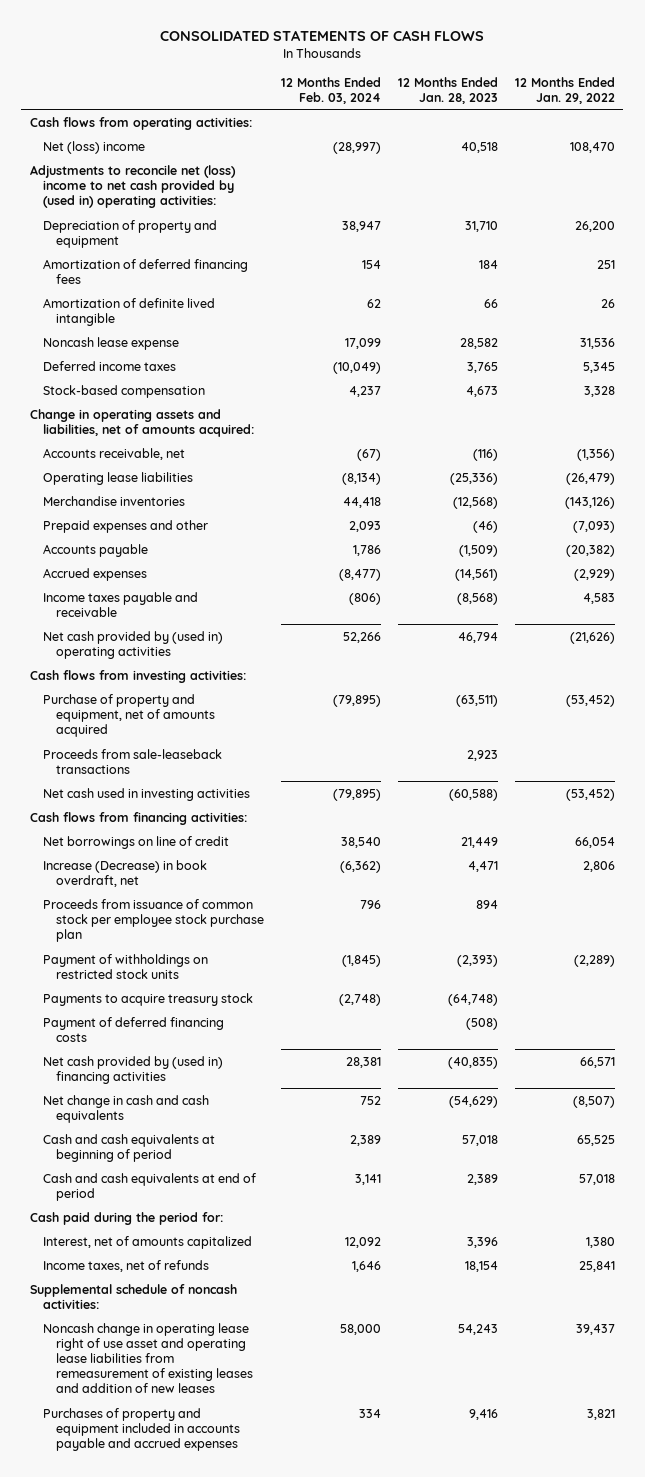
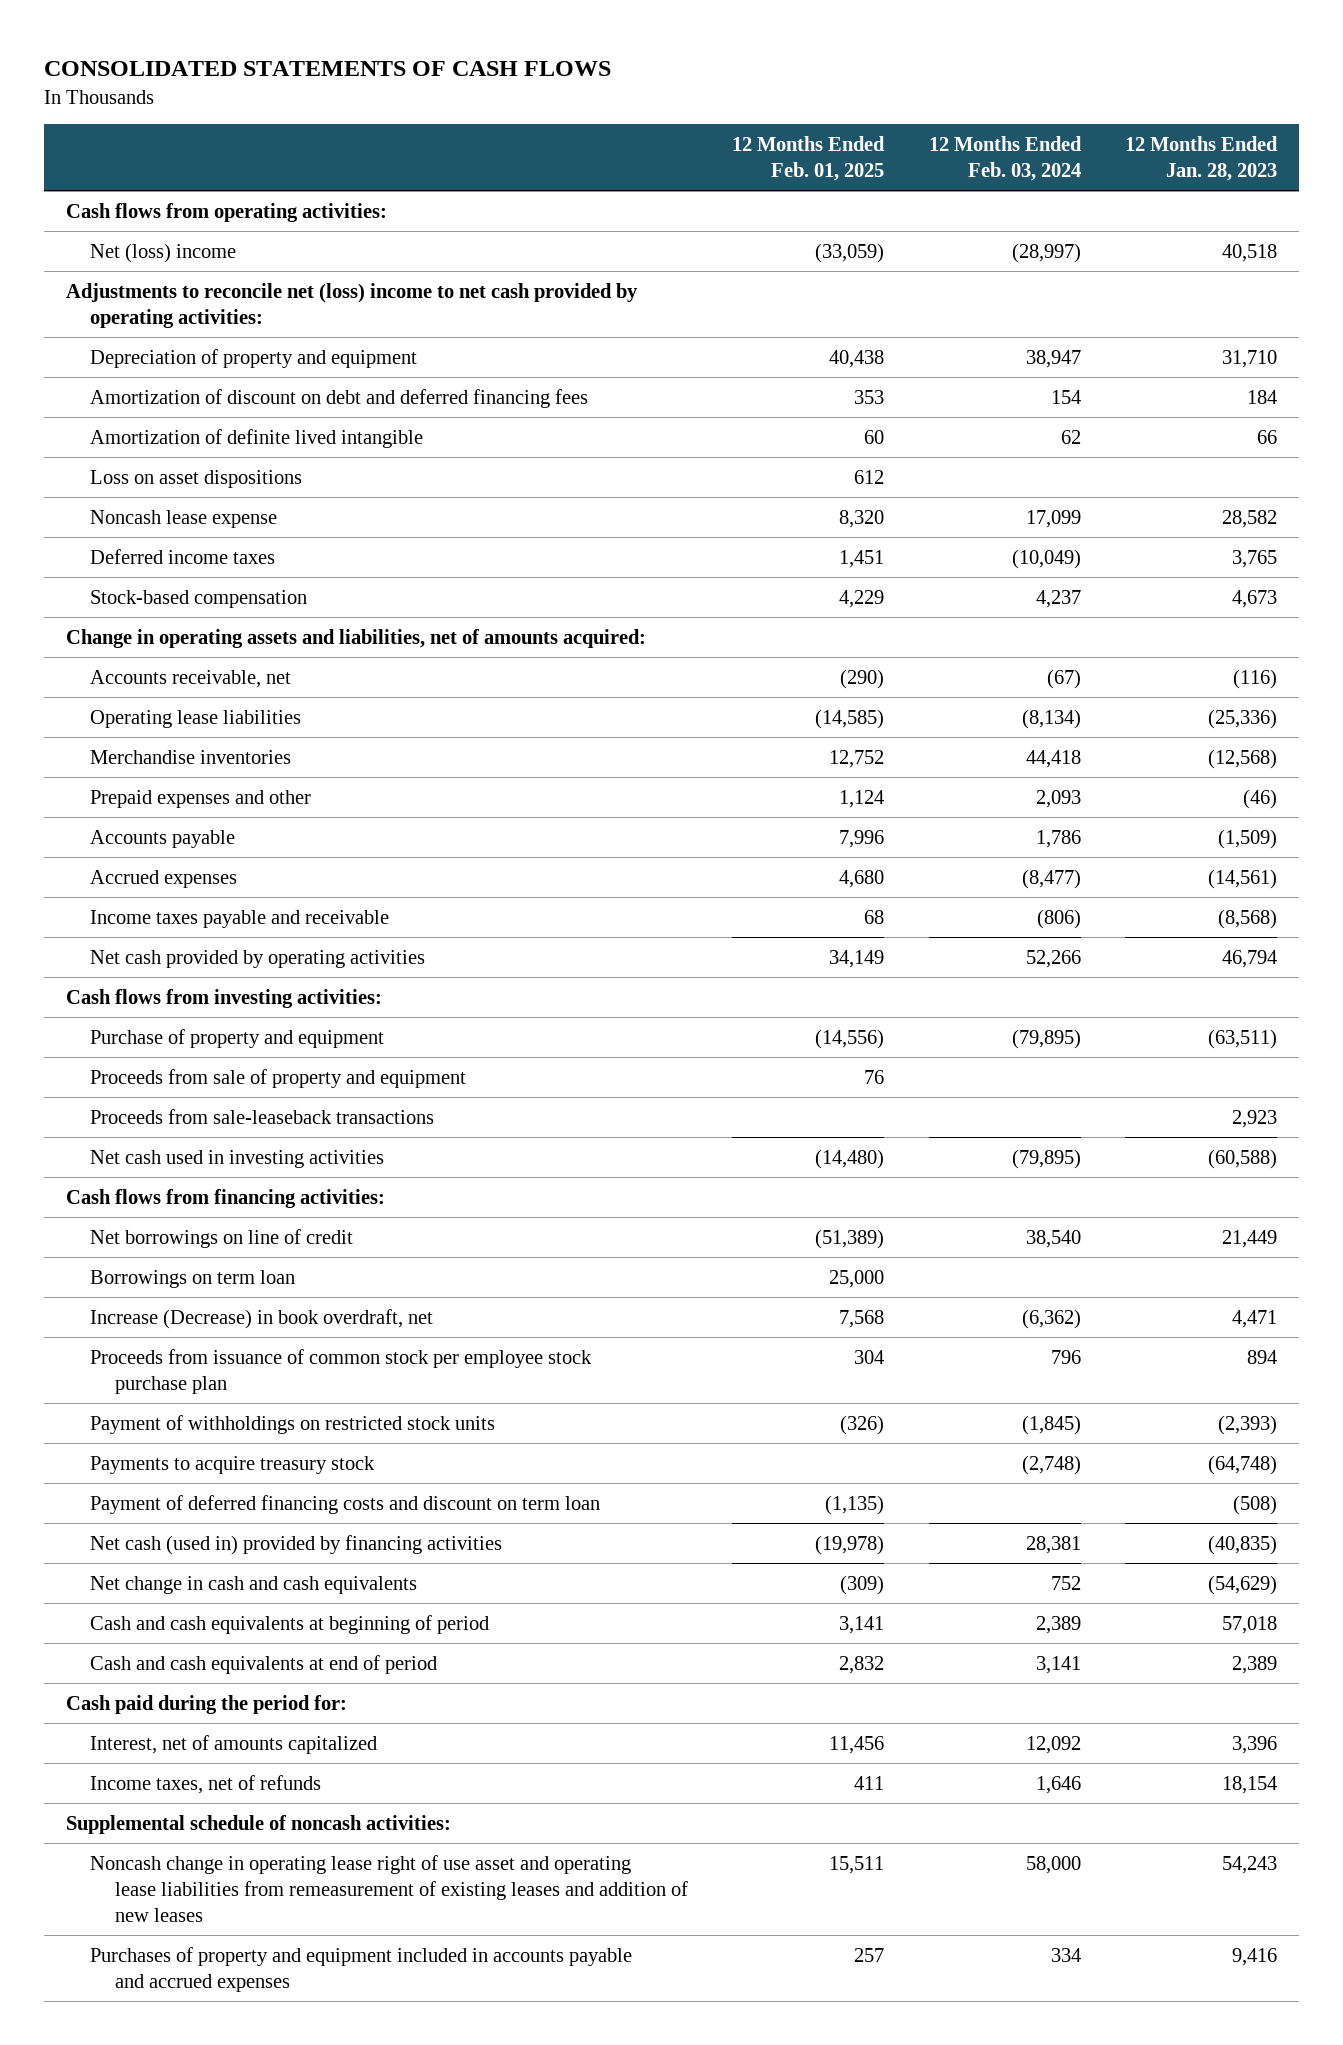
[514,76,615,104] 12 Months Ended Jan. 29, 2022 -> none
none -> [732,136,886,181] 12 Months Ended Feb. 01, 2025
[29,164,236,208] Adjustments to reconcile net (loss) income to net cash provided by (used in) operating activities: -> [65,282,638,328] Adjustments to reconcile net (loss) income to net cash provided by operating activities:
[42,258,248,284] Amortization of deferred financing fees -> [90,388,589,408] Amortization of discount on debt and deferred financing fees
none -> [90,469,303,488] Loss on asset dispositions
[42,630,223,659] Net cash provided by (used in) operating activities -> [90,949,426,968] Net cash provided by operating activities
[42,693,215,737] Purchase of property and equipment, net of amounts acquired -> [90,1028,385,1048] Purchase of property and equipment
none -> [90,1068,467,1088] Proceeds from sale of property and equipment
none -> [90,1269,296,1288] Borrowings on term loan
[42,1016,224,1042] Payment of deferred financing costs -> [90,1494,601,1514] Payment of deferred financing costs and discount on term loan
[42,1055,223,1084] Net cash provided by (used in) financing activities -> [90,1534,503,1555] Net cash (used in) provided by financing activities

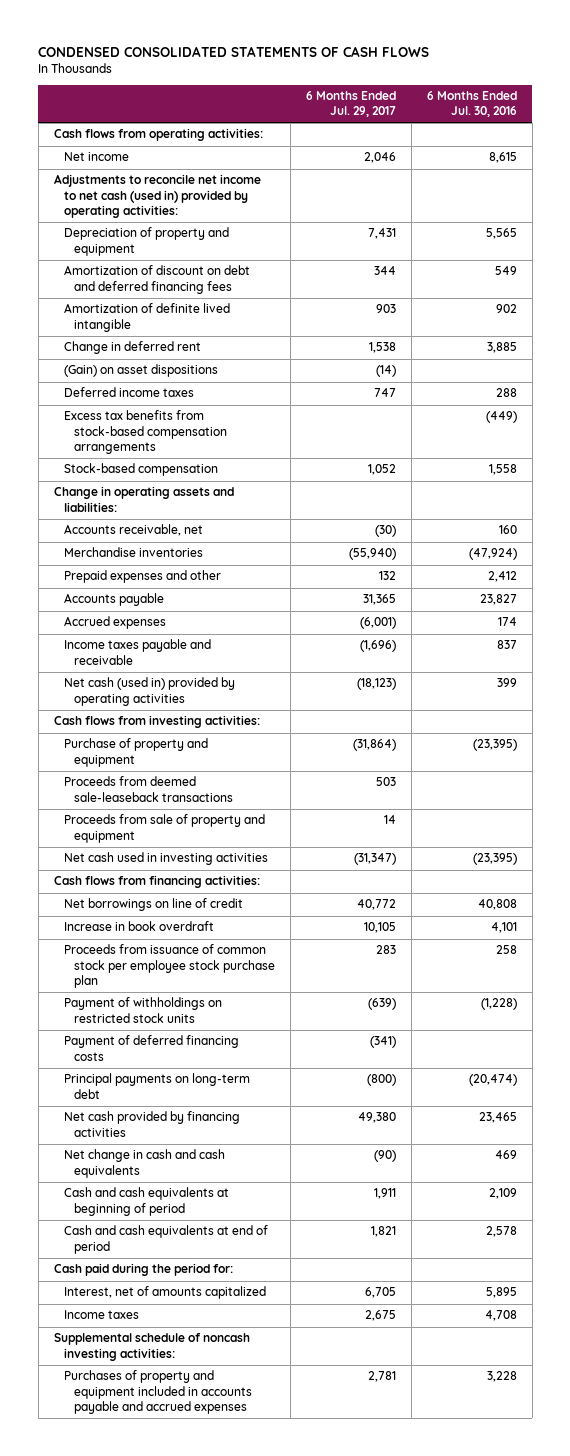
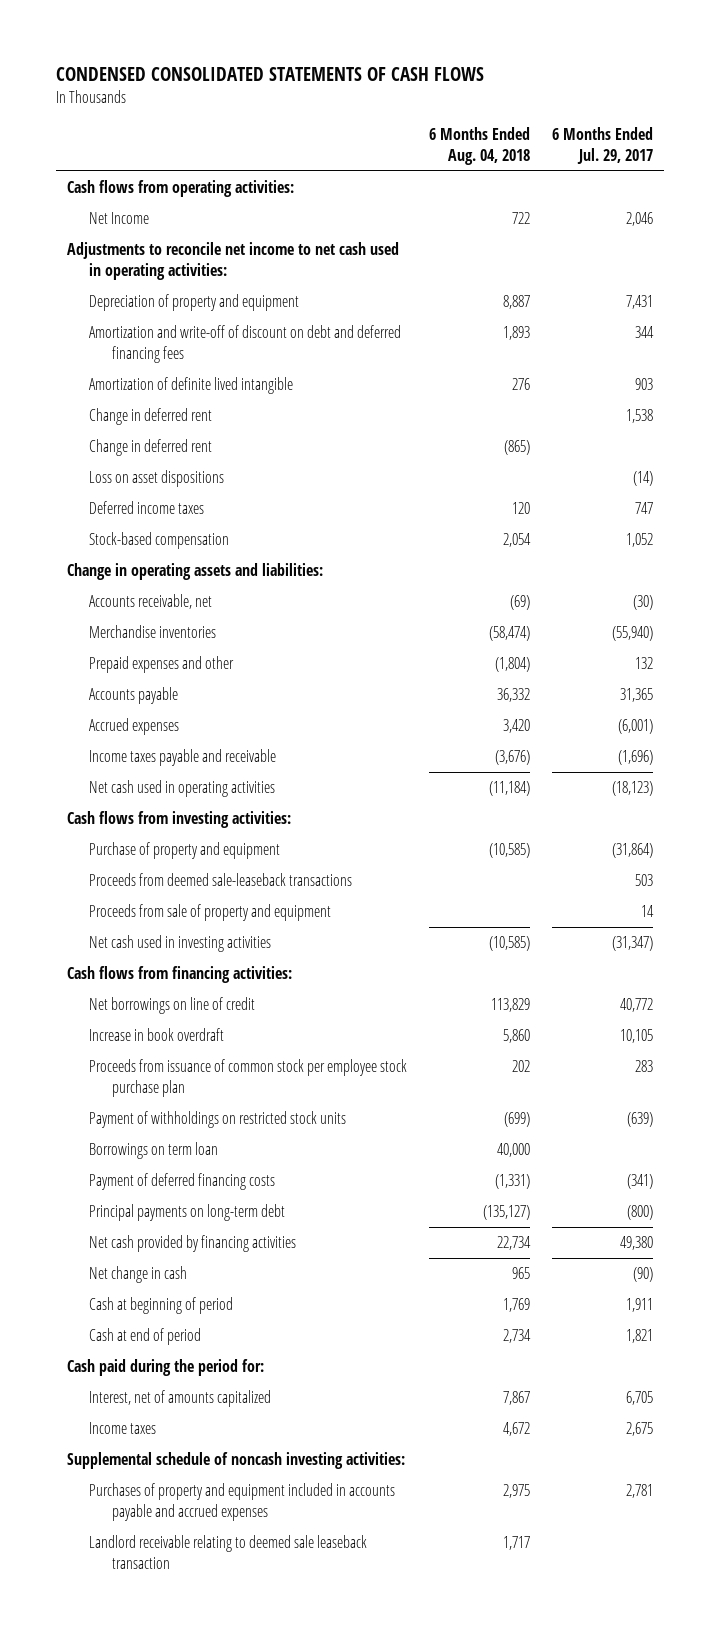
[426,91,517,118] 6 Months Ended Jul. 30, 2016 -> none
none -> [429,126,531,165] 6 Months Ended Aug. 04, 2018
[63,152,129,162] Net income -> [89,212,150,225] Net Income
[53,174,261,219] Adjustments to reconcile net income to net cash (used in) provided by operating activities: -> [66,242,399,281] Adjustments to reconcile net income to net cash used in operating activities:
[63,265,250,294] Amortization of discount on debt and deferred financing fees -> [89,325,402,364] Amortization and write-off of discount on debt and deferred financing fees
none -> [89,439,213,457] Change in deferred rent
[63,364,218,378] (Gain) on asset dispositions -> [89,470,225,488] Loss on asset dispositions
[63,410,227,455] Excess tax benefits from stock-based compensation arrangements -> none
[63,677,235,706] Net cash (used in) provided by operating activities -> [89,780,276,798] Net cash used in operating activities
none -> [89,1142,219,1160] Borrowings on term loan
[63,1149,225,1178] Net change in cash and cash equivalents -> [89,1266,188,1284] Net change in cash
[63,1187,229,1216] Cash and cash equivalents at beginning of period -> [89,1297,234,1315] Cash at beginning of period
[63,1225,268,1254] Cash and cash equivalents at end of period -> [89,1328,202,1346] Cash at end of period
none -> [89,1535,368,1570] Landlord receivable relating to deemed sale leaseback transaction

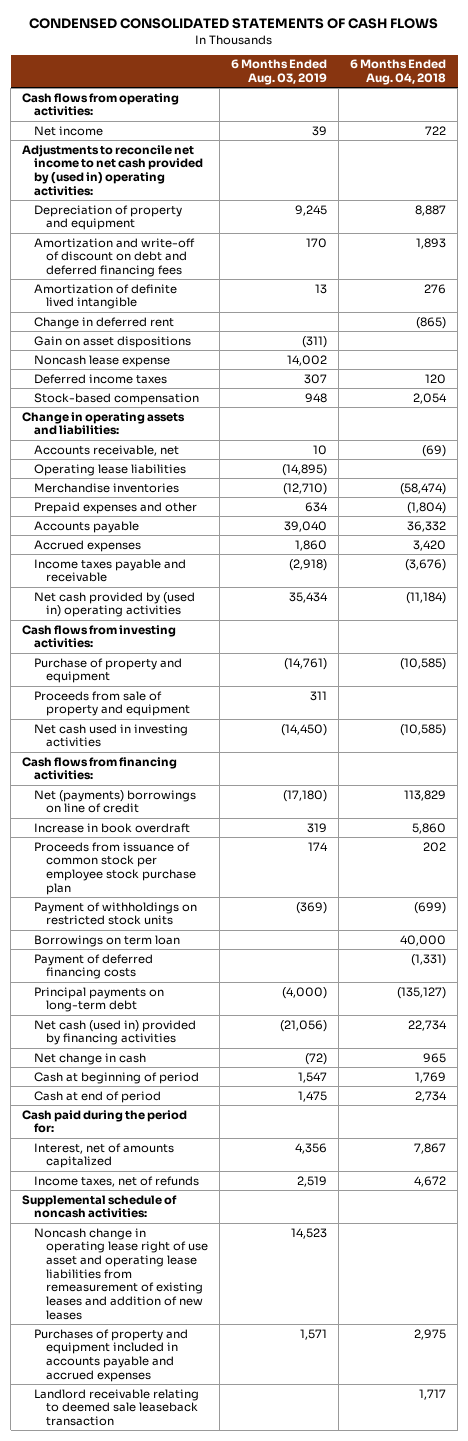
[551,126,653,164] 6 Months Ended Jul. 29, 2017 -> none
none -> [230,59,327,86] 6 Months Ended Aug. 03, 2019
[89,212,150,225] Net Income -> [33,125,103,136] Net income
[66,242,399,281] Adjustments to reconcile net income to net cash used in operating activities: -> [22,144,203,196] Adjustments to reconcile net income to net cash provided by (used in) operating activities:
[89,408,213,426] Change in deferred rent -> none
[89,470,225,488] Loss on asset dispositions -> [33,335,191,348] Gain on asset dispositions
none -> [33,354,170,367] Noncash lease expense
none -> [33,463,186,476] Operating lease liabilities
[89,780,276,798] Net cash used in operating activities -> [33,591,195,618] Net cash provided by (used in) operating activities
[89,873,353,887] Proceeds from deemed sale-leaseback transactions -> none
[89,997,256,1015] Net borrowings on line of credit -> [33,789,196,814] Net (payments) borrowings on line of credit
[89,1235,297,1253] Net cash provided by financing activities -> [33,1019,196,1046] Net cash (used in) provided by financing activities
[89,1422,157,1435] Income taxes -> [33,1175,199,1187] Income taxes, net of refunds
[66,1452,405,1470] Supplemental schedule of noncash investing activities: -> [22,1194,178,1219] Supplemental schedule of noncash activities:
none -> [33,1227,208,1320] Noncash change in operating lease right of use asset and operating lease liabilities from remeasurement of existing leases and addition of new leases

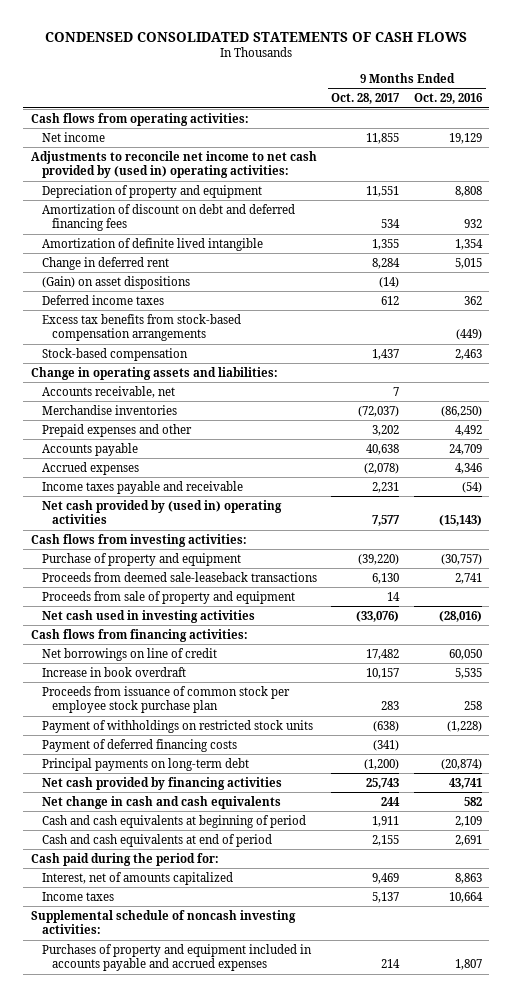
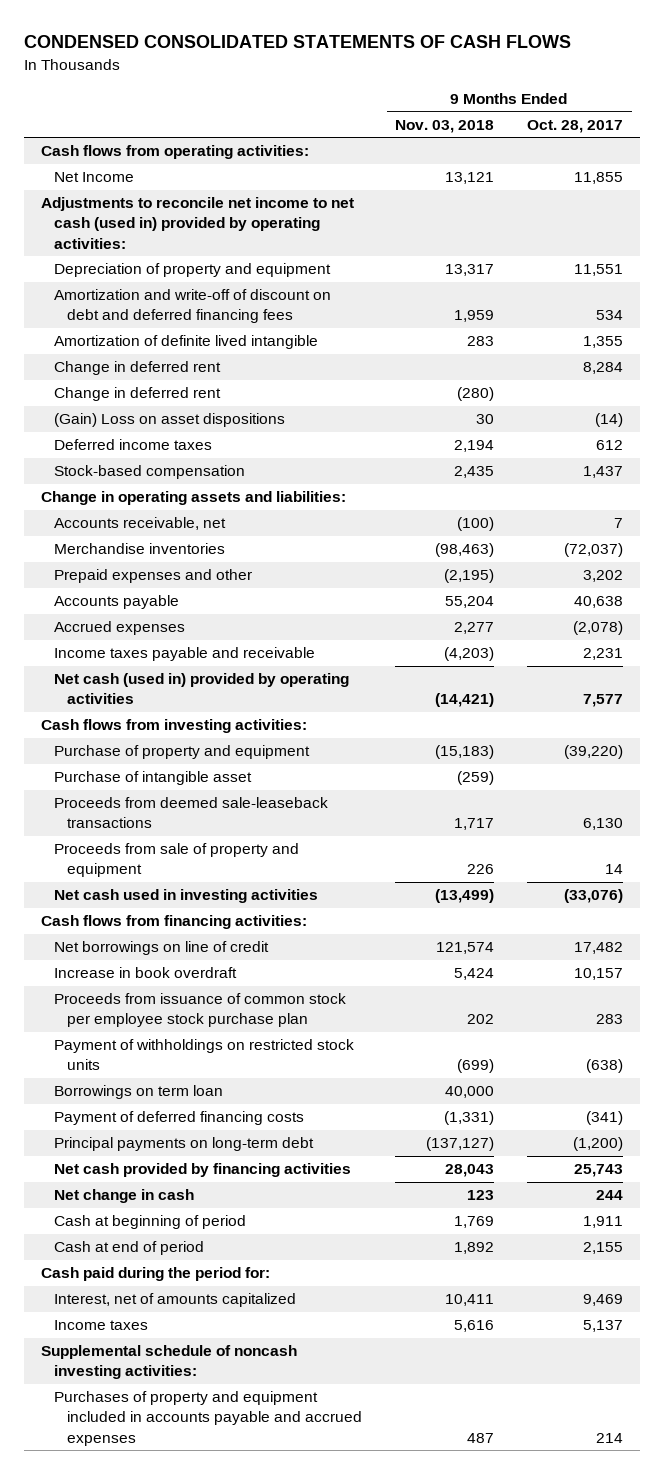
[413,93,483,105] Oct. 29, 2016 -> none
none -> [395,119,495,133] Nov. 03, 2018
[41,131,105,142] Net income -> [53,172,134,183] Net Income
[30,150,317,179] Adjustments to reconcile net income to net cash provided by (used in) operating activities: -> [40,197,354,249] Adjustments to reconcile net income to net cash (used in) provided by operating activities:
[41,203,295,232] Amortization of discount on debt and deferred financing fees -> [53,289,331,324] Amortization and write-off of discount on debt and deferred financing fees
none -> [53,387,221,402] Change in deferred rent
[41,275,190,289] (Gain) on asset dispositions -> [53,413,285,428] (Gain) Loss on asset dispositions
[41,313,241,342] Excess tax benefits from stock-based compensation arrangements -> none
[41,499,282,525] Net cash provided by (used in) operating activities -> [53,673,349,705] Net cash (used in) provided by operating activities
none -> [53,771,252,786] Purchase of intangible asset
none -> [53,1085,223,1100] Borrowings on term loan
[41,795,281,809] Net change in cash and cash equivalents -> [53,1189,194,1204] Net change in cash
[41,814,306,828] Cash and cash equivalents at beginning of period -> [53,1215,246,1230] Cash at beginning of period
[41,833,272,847] Cash and cash equivalents at end of period -> [53,1241,204,1256] Cash at end of period

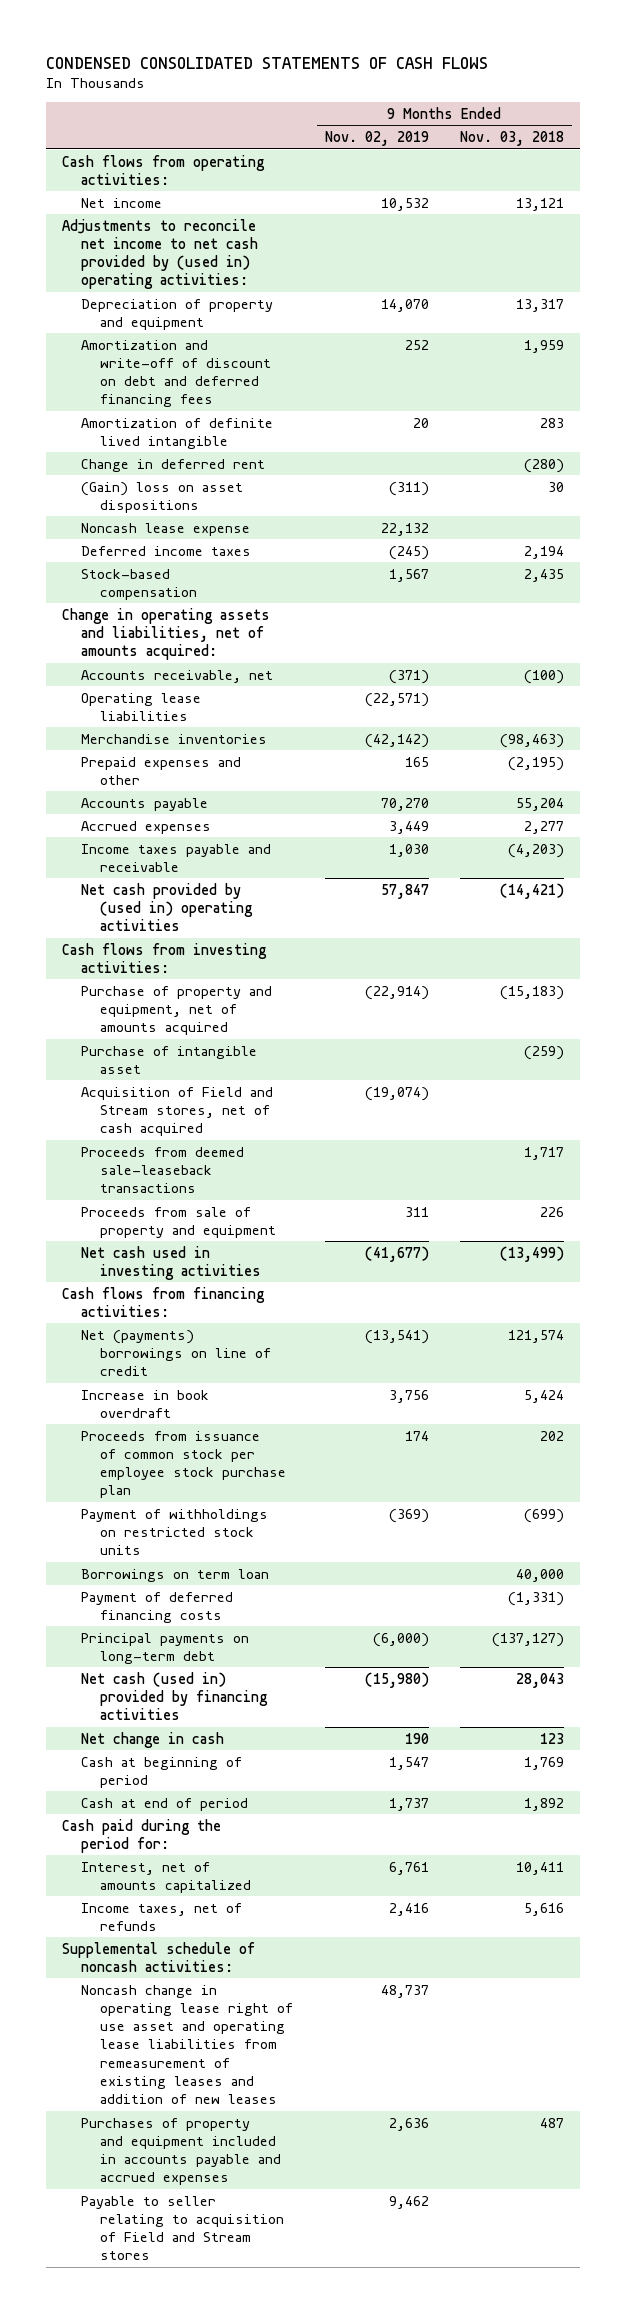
[527,119,624,133] Oct. 28, 2017 -> none
none -> [324,130,429,146] Nov. 02, 2019
[53,172,134,183] Net Income -> [81,197,163,208] Net income
[40,197,354,249] Adjustments to reconcile net income to net cash (used in) provided by operating activities: -> [62,218,259,290] Adjustments to reconcile net income to net cash provided by (used in) operating activities:
[53,361,221,376] Change in deferred rent -> none
[53,413,285,428] (Gain) Loss on asset dispositions -> [81,481,244,513] (Gain) loss on asset dispositions
none -> [81,522,251,536] Noncash lease expense
[40,491,346,506] Change in operating assets and liabilities: -> [62,607,271,661] Change in operating assets and liabilities, net of amounts acquired:
none -> [81,692,202,721] Operating lease liabilities
[53,673,349,705] Net cash (used in) provided by operating activities -> [81,882,254,932] Net cash provided by (used in) operating activities
[53,745,310,760] Purchase of property and equipment -> [81,985,273,1036] Purchase of property and equipment, net of amounts acquired
none -> [81,1086,274,1137] Acquisition of Field and Stream stores, net of cash acquired
[53,941,269,956] Net borrowings on line of credit -> [81,1329,272,1377] Net (payments) borrowings on line of credit
[53,1163,351,1178] Net cash provided by financing activities -> [81,1671,269,1721] Net cash (used in) provided by financing activities
[53,1320,148,1331] Income taxes -> [81,1902,243,1931] Income taxes, net of refunds
[40,1345,297,1380] Supplemental schedule of noncash investing activities: -> [62,1941,256,1972] Supplemental schedule of noncash activities:
none -> [81,1984,294,2105] Noncash change in operating lease right of use asset and operating lease liabilities from remeasurement of existing leases and addition of new leases
none -> [81,2195,285,2261] Payable to seller relating to acquisition of Field and Stream stores

